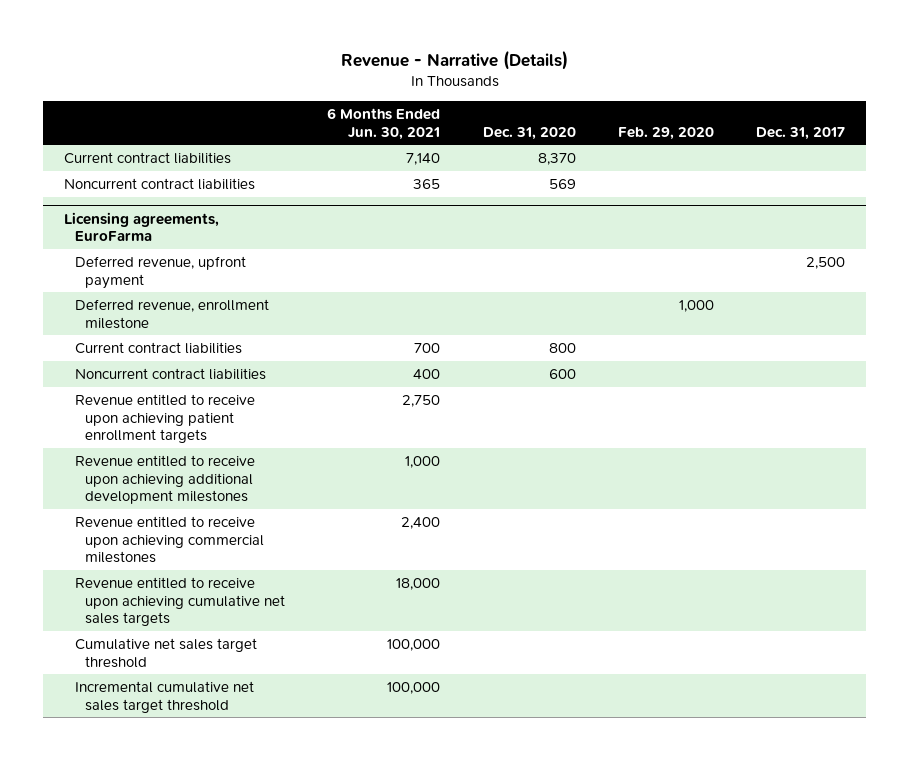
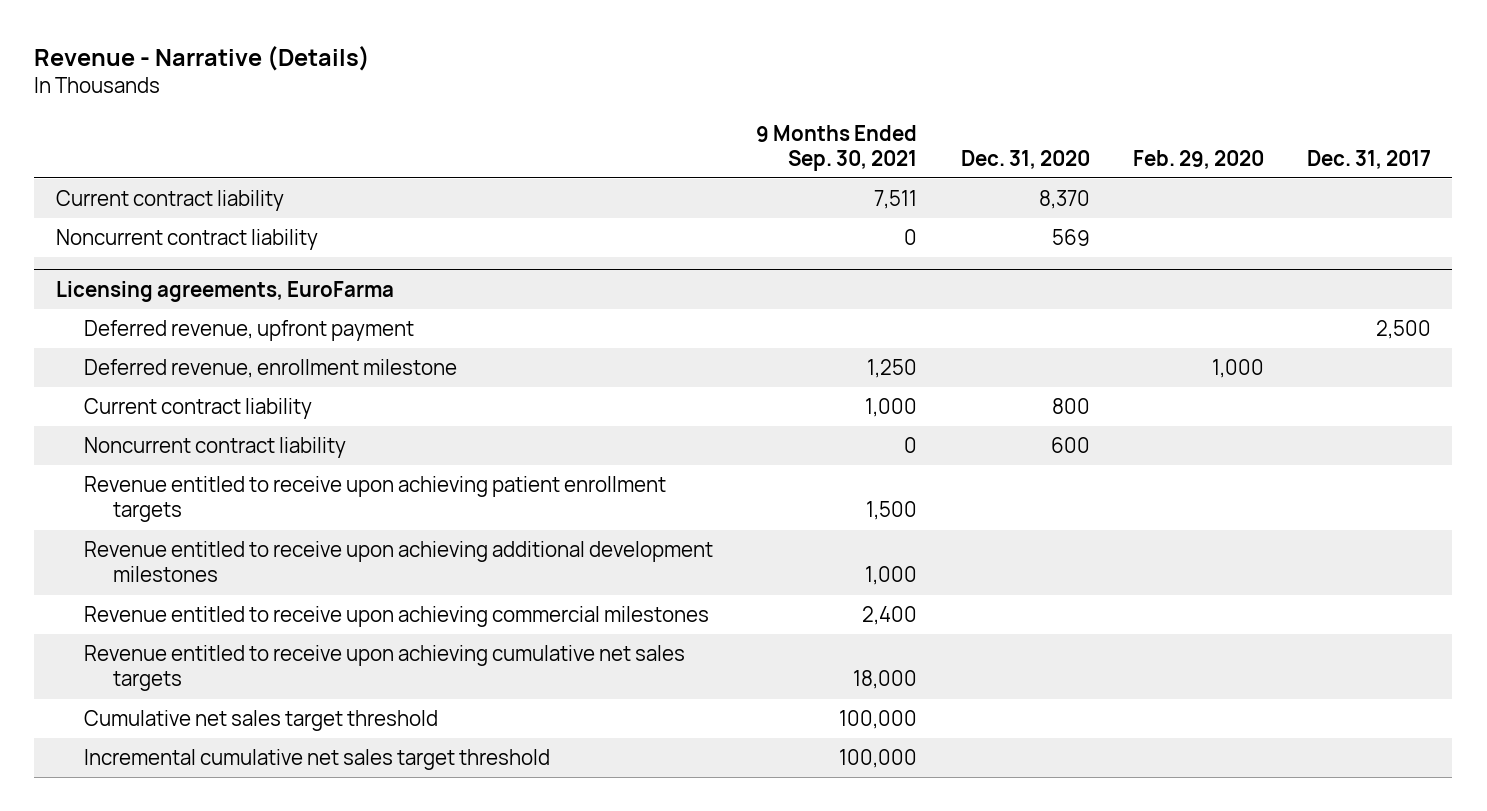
[327,107,441,140] 6 Months Ended Jun. 30, 2021 -> none
none -> [756,124,918,171] 9 Months Ended Sep. 30, 2021
[64,151,232,164] Current contract liabilities -> [55,190,284,212] Current contract liability
[64,177,256,190] Noncurrent contract liabilities -> [55,229,318,251] Noncurrent contract liability
[74,341,242,354] Current contract liabilities -> [84,398,313,420] Current contract liability
[74,367,266,380] Noncurrent contract liabilities -> [84,437,347,459] Noncurrent contract liability

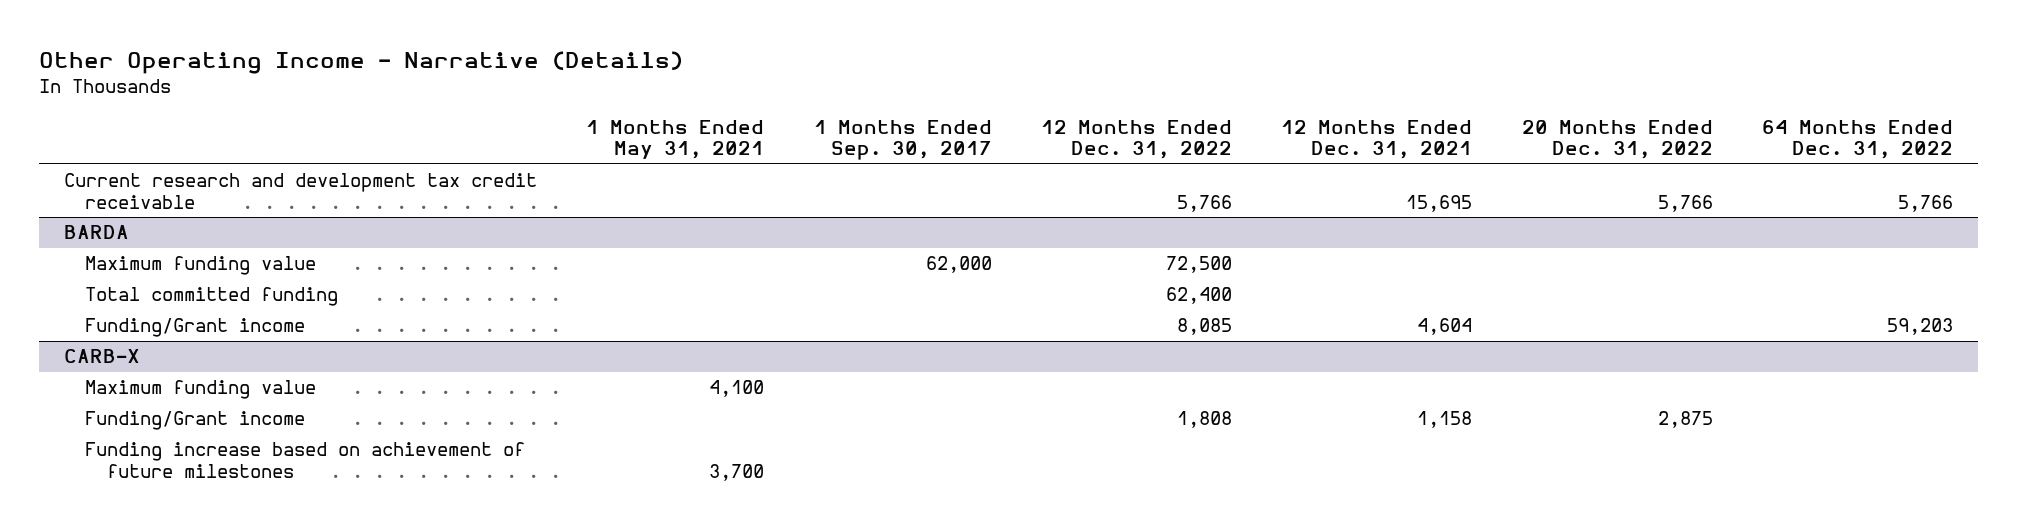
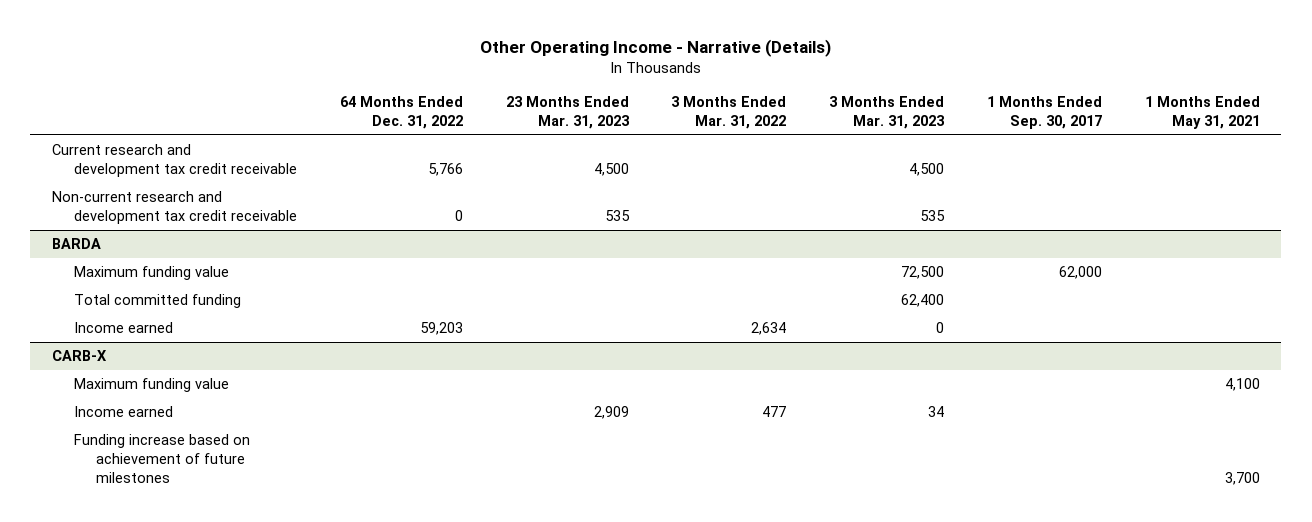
[1040,119,1232,160] 12 Months Ended Dec. 31, 2022 -> none
[1281,119,1473,160] 12 Months Ended Dec. 31, 2021 -> none
[1521,119,1713,160] 20 Months Ended Dec. 31, 2022 -> none
none -> [505,96,630,129] 23 Months Ended Mar. 31, 2023
none -> [671,96,787,129] 3 Months Ended Mar. 31, 2022
none -> [829,96,946,129] 3 Months Ended Mar. 31, 2023
none -> [51,191,297,225] Non-current research and development tax credit receivable
[85,318,306,338] Funding/Grant income -> [73,322,173,334] Income earned
[85,411,306,431] Funding/Grant income -> [73,406,173,418] Income earned

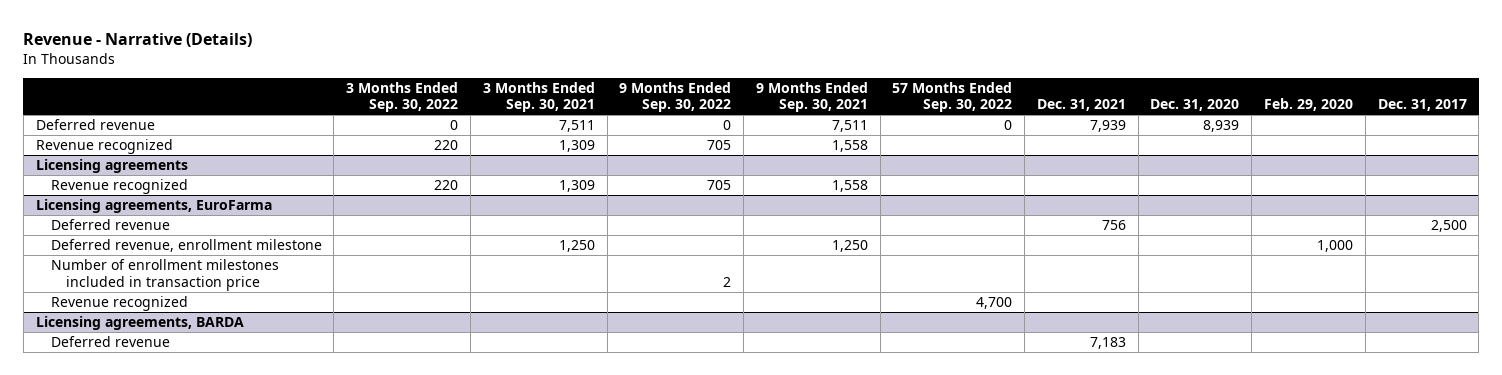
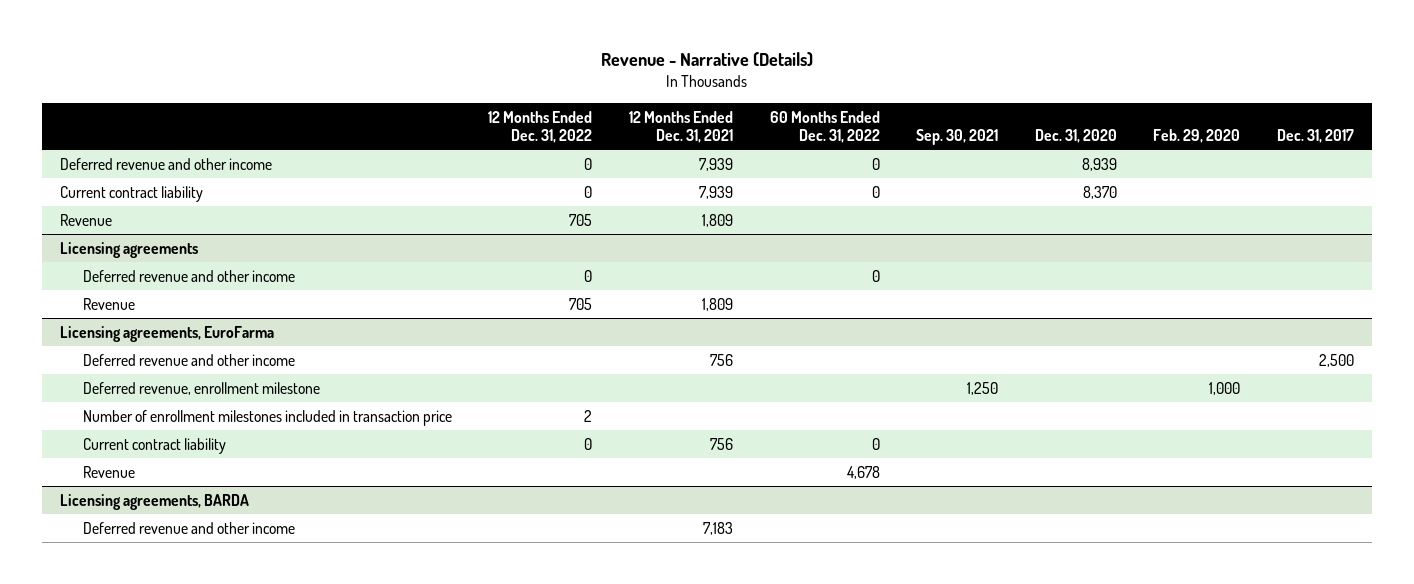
[346,81,459,113] 3 Months Ended Sep. 30, 2022 -> none
[482,81,595,113] 3 Months Ended Sep. 30, 2021 -> none
[619,81,732,113] 9 Months Ended Sep. 30, 2022 -> none
[755,81,868,113] 9 Months Ended Sep. 30, 2021 -> none
[892,81,1013,113] 57 Months Ended Sep. 30, 2022 -> none
[1036,99,1126,112] Dec. 31, 2021 -> none
none -> [488,110,593,143] 12 Months Ended Dec. 31, 2022
none -> [629,110,734,143] 12 Months Ended Dec. 31, 2021
none -> [769,110,880,143] 60 Months Ended Dec. 31, 2022
none -> [916,128,999,145] Sep. 30, 2021
[35,119,155,131] Deferred revenue -> [60,157,273,170] Deferred revenue and other income
none -> [60,185,204,202] Current contract liability
[35,139,173,155] Revenue recognized -> [60,213,113,226] Revenue
none -> [82,269,295,282] Deferred revenue and other income
[50,179,188,195] Revenue recognized -> [82,297,135,310] Revenue
[50,219,170,231] Deferred revenue -> [82,353,295,366] Deferred revenue and other income
none -> [82,437,226,454] Current contract liability
[50,296,188,312] Revenue recognized -> [82,465,135,478] Revenue
[50,336,170,348] Deferred revenue -> [82,521,295,534] Deferred revenue and other income

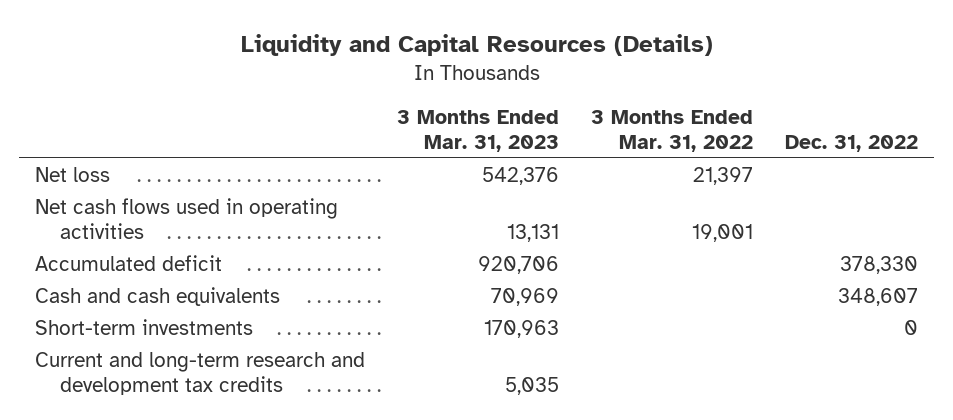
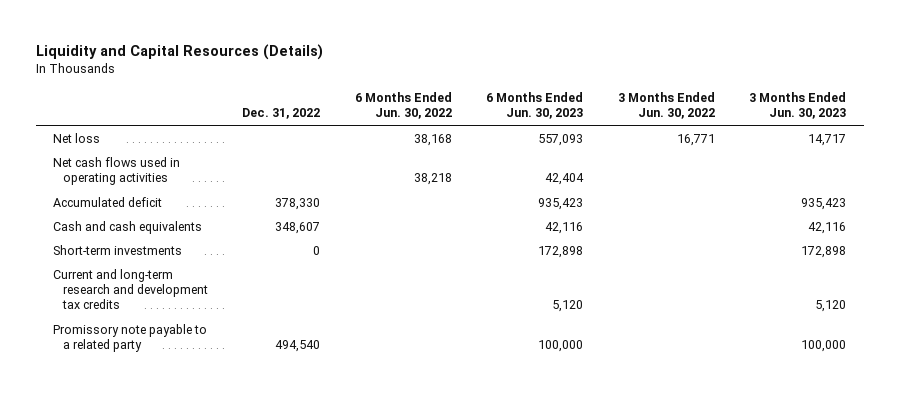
[397,110,560,152] 3 Months Ended Mar. 31, 2023 -> none
[591,110,754,152] 3 Months Ended Mar. 31, 2022 -> none
none -> [354,92,452,120] 6 Months Ended Jun. 30, 2022
none -> [486,92,584,120] 6 Months Ended Jun. 30, 2023
none -> [617,92,715,120] 3 Months Ended Jun. 30, 2022
none -> [749,92,847,120] 3 Months Ended Jun. 30, 2023
none -> [53,323,208,352] Promissory note payable to a related party

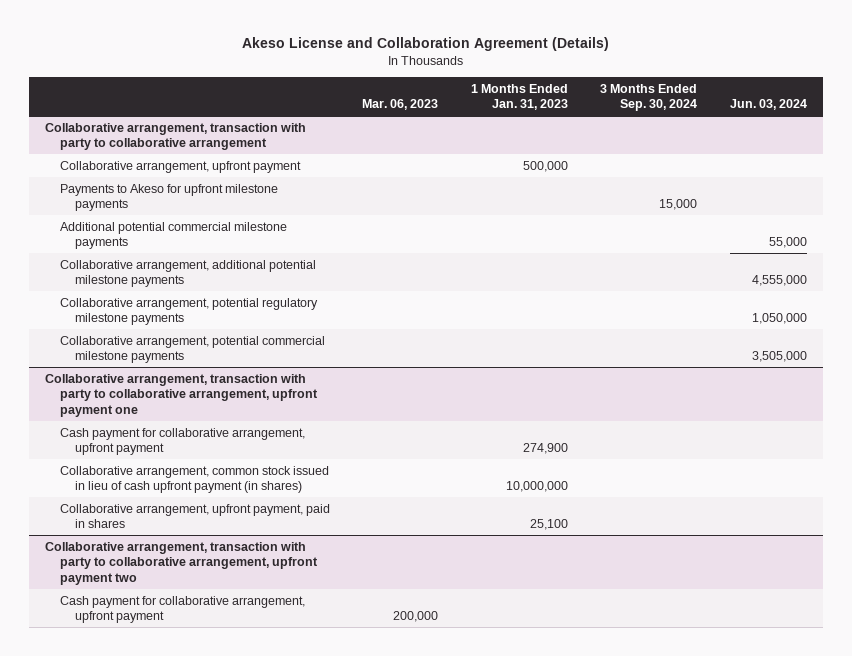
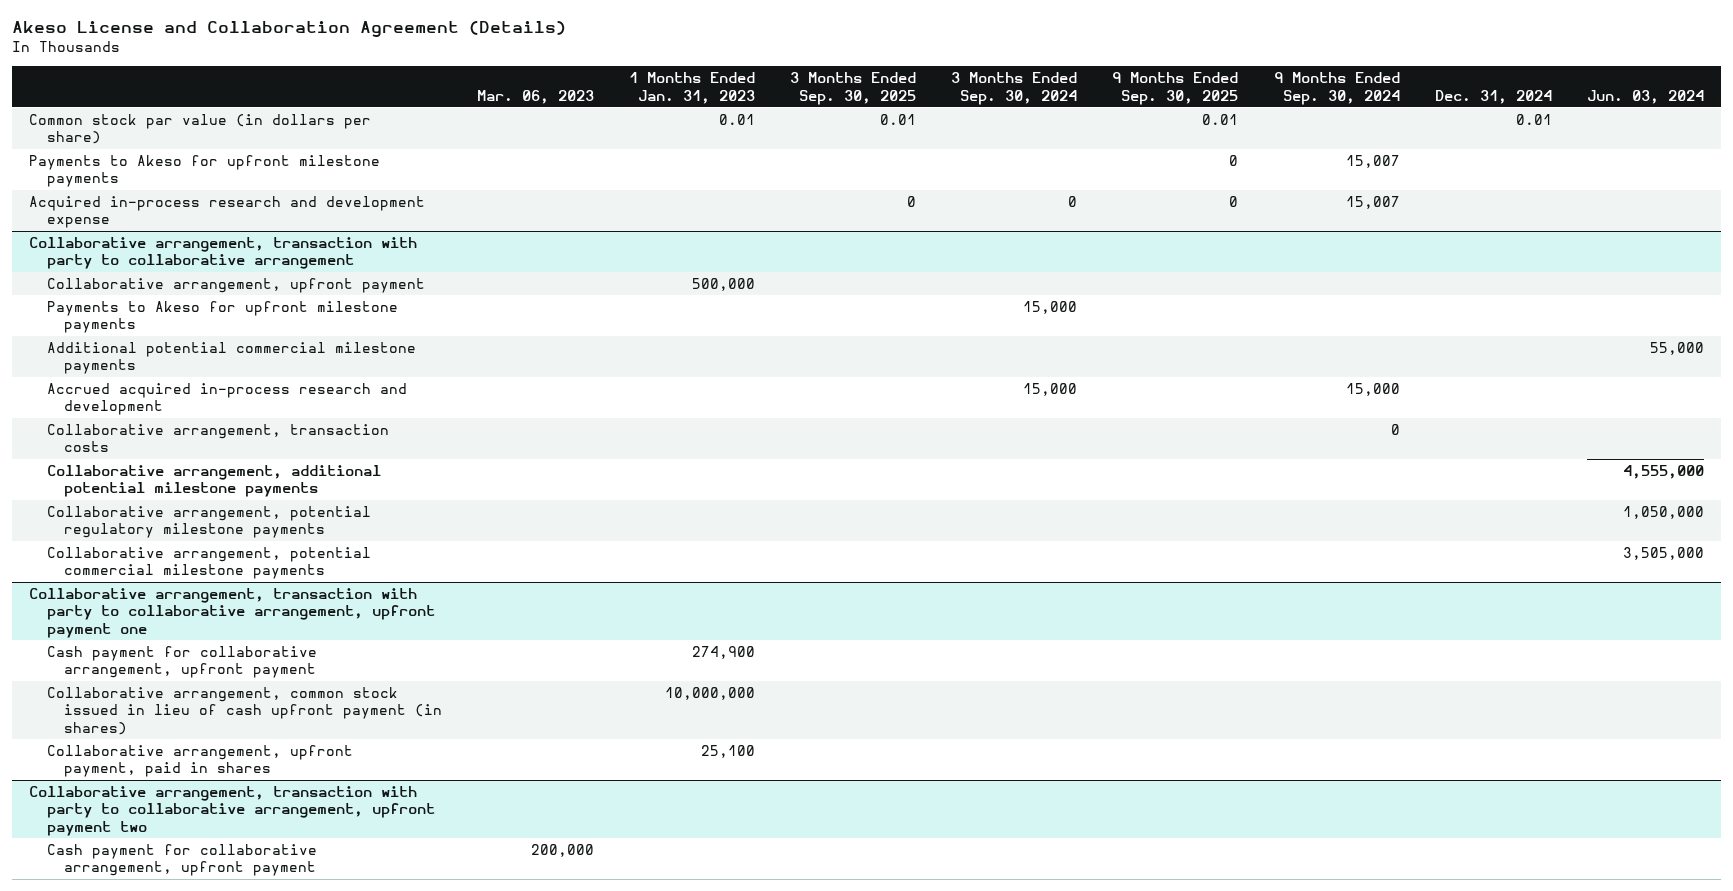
none -> [790,72,917,105] 3 Months Ended Sep. 30, 2025
none -> [1112,72,1239,105] 9 Months Ended Sep. 30, 2025
none -> [1273,72,1400,105] 9 Months Ended Sep. 30, 2024
none -> [1434,89,1552,104] Dec. 31, 2024
none -> [29,113,372,145] Common stock par value (in dollars per share)
none -> [29,154,381,188] Payments to Akeso for upfront milestone payments
none -> [29,195,426,229] Acquired in-process research and development expense
none -> [46,382,407,416] Accrued acquired in-process research and development
none -> [46,423,389,453] Collaborative arrangement, transaction costs

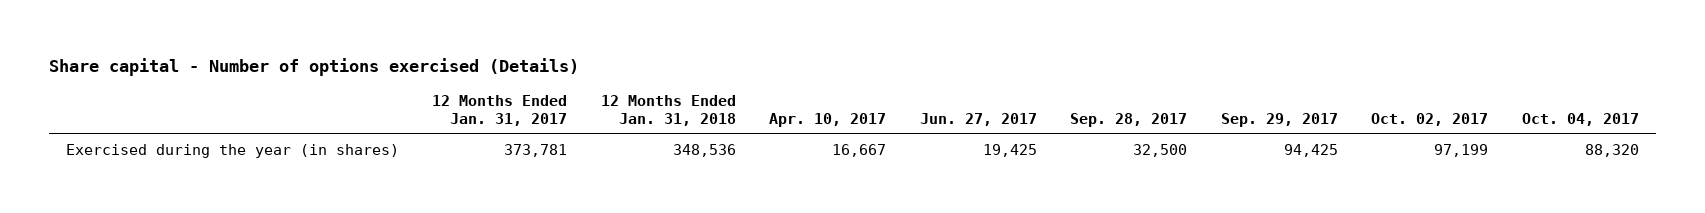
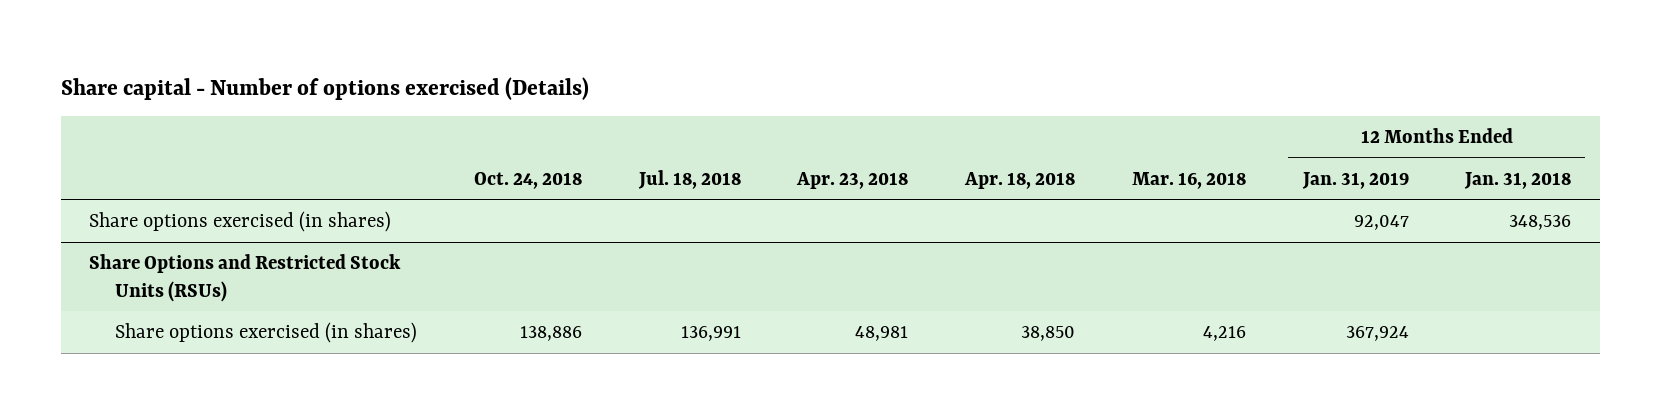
[432,95,568,127] 12 Months Ended Jan. 31, 2017 -> none
[769,113,887,128] Apr. 10, 2017 -> none
[919,113,1037,127] Jun. 27, 2017 -> none
[1070,113,1188,128] Sep. 28, 2017 -> none
[1220,113,1338,128] Sep. 29, 2017 -> none
[1371,113,1489,127] Oct. 02, 2017 -> none
[1521,113,1639,127] Oct. 04, 2017 -> none
none -> [473,171,582,189] Oct. 24, 2018
none -> [637,169,741,189] Jul. 18, 2018
none -> [796,171,909,189] Apr. 23, 2018
none -> [964,171,1076,189] Apr. 18, 2018
none -> [1131,171,1246,189] Mar. 16, 2018
none -> [1301,171,1409,189] Jan. 31, 2019
[65,143,399,158] Exercised during the year (in shares) -> [89,210,392,232] Share options exercised (in shares)
none -> [89,253,402,302] Share Options and Restricted Stock Units (RSUs)
none -> [115,321,418,343] Share options exercised (in shares)

